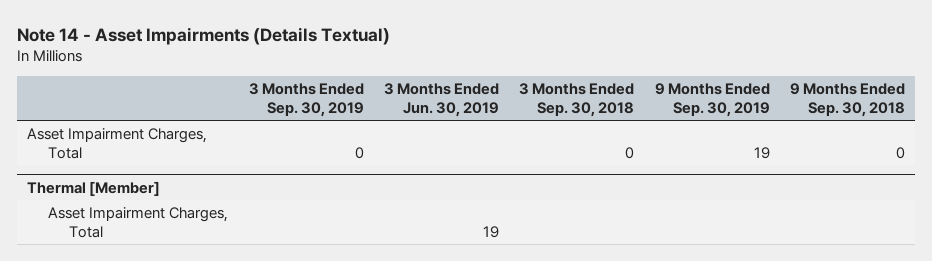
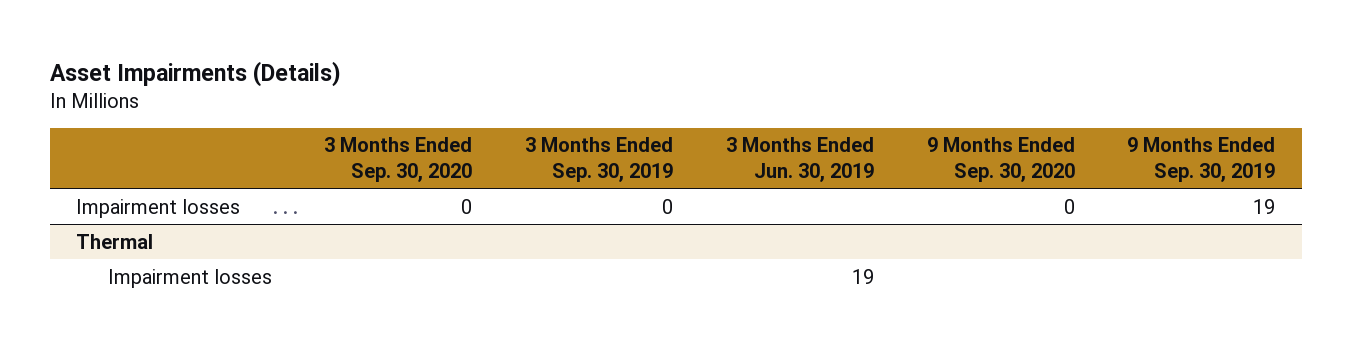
[16,26,390,45] Note 14 - Asset Impairments (Details Textual) -> [49,60,341,87] Asset Impairments (Details)
[519,83,635,118] 3 Months Ended Sep. 30, 2018 -> none
[790,83,906,118] 9 Months Ended Sep. 30, 2018 -> none
none -> [324,137,473,182] 3 Months Ended Sep. 30, 2020
none -> [926,137,1075,182] 9 Months Ended Sep. 30, 2020
[27,128,208,160] Asset Impairment Charges, Total -> [76,198,241,218] Impairment losses
[27,180,161,196] Thermal [Member] -> [76,233,154,249] Thermal
[48,207,229,239] Asset Impairment Charges, Total -> [107,268,272,288] Impairment losses

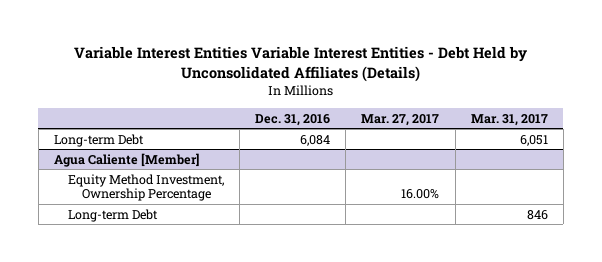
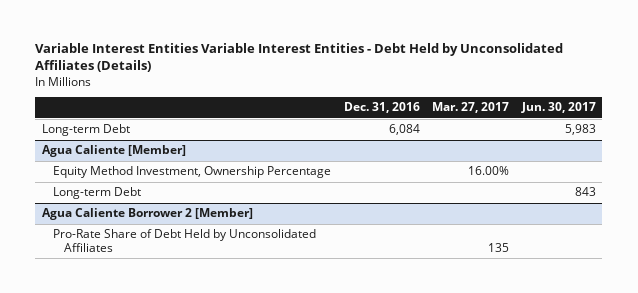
[470,113,548,126] Mar. 31, 2017 -> none
none -> [521,102,597,114] Jun. 30, 2017
none -> [41,208,253,221] Agua Caliente Borrower 2 [Member]
none -> [52,229,316,252] Pro-Rate Share of Debt Held by Unconsolidated Affiliates

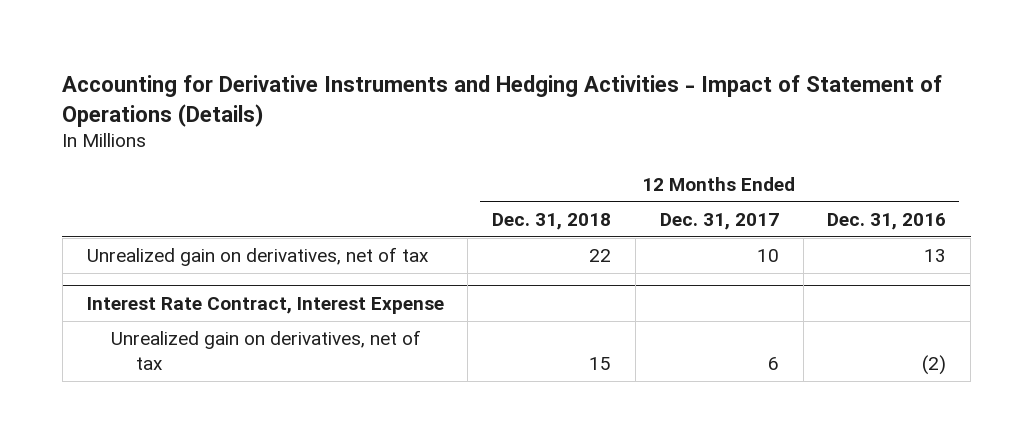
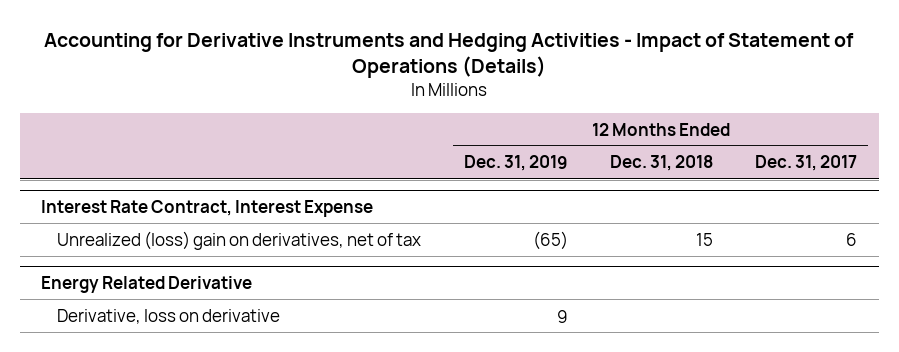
[827,213,947,231] Dec. 31, 2016 -> none
none -> [463,155,568,172] Dec. 31, 2019
[86,247,429,267] Unrealized gain on derivatives, net of tax -> none
[111,330,422,371] Unrealized gain on derivatives, net of tax -> [57,230,422,250] Unrealized (loss) gain on derivatives, net of tax
none -> [41,275,253,293] Energy Related Derivative
none -> [57,308,281,324] Derivative, loss on derivative

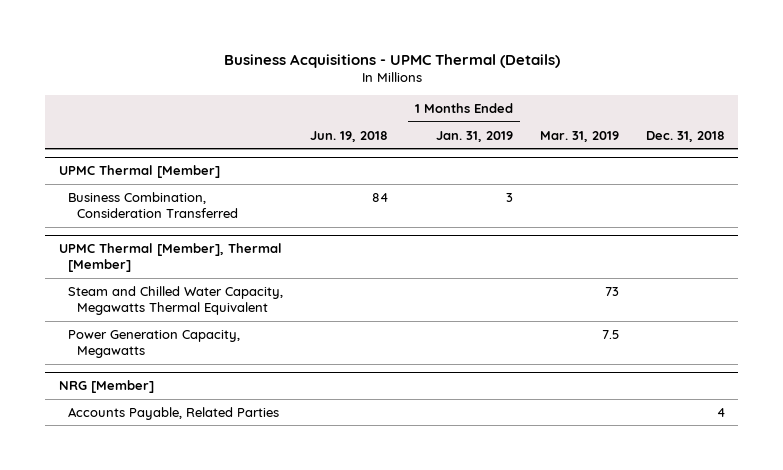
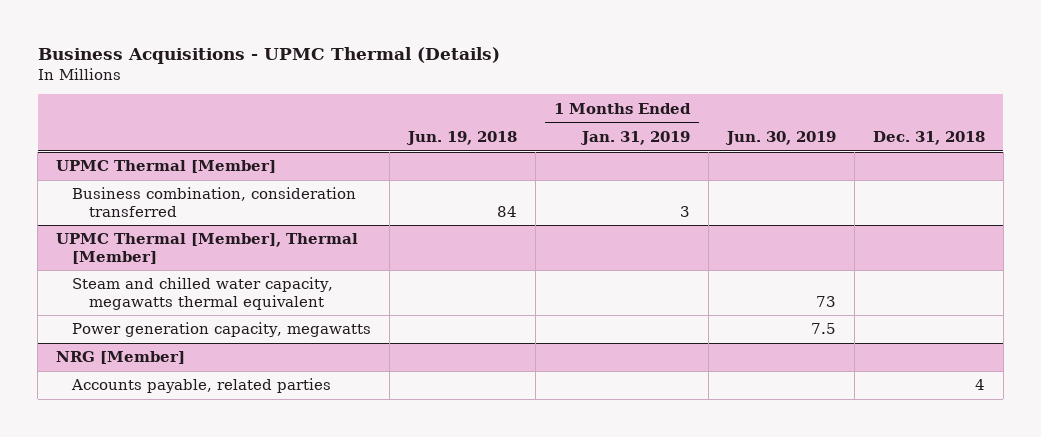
[539,130,619,142] Mar. 31, 2019 -> none
none -> [725,130,837,145] Jun. 30, 2019
[67,191,239,219] Business Combination, Consideration Transferred -> [72,187,357,217] Business combination, consideration transferred
[67,285,283,316] Steam and Chilled Water Capacity, Megawatts Thermal Equivalent -> [72,277,334,310] Steam and chilled water capacity, megawatts thermal equivalent
[67,329,240,359] Power Generation Capacity, Megawatts -> [72,322,372,338] Power generation capacity, megawatts
[67,406,279,420] Accounts Payable, Related Parties -> [71,378,332,394] Accounts payable, related parties

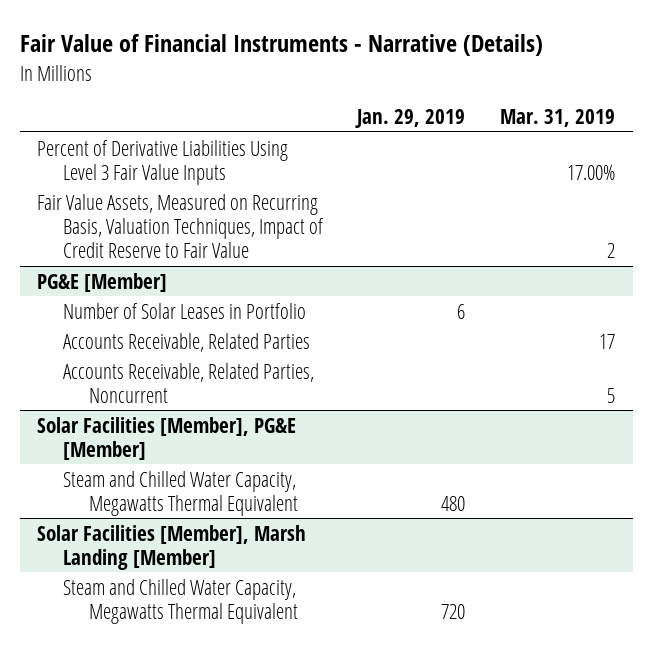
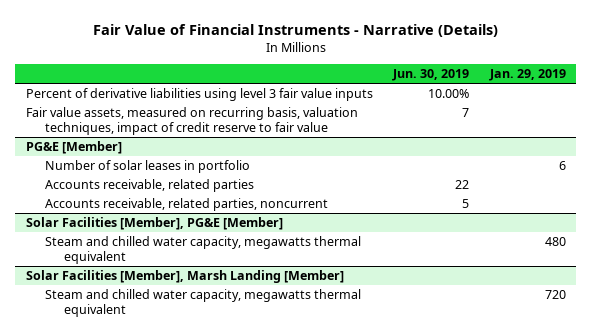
[500,109,616,128] Mar. 31, 2019 -> none
none -> [392,69,470,82] Jun. 30, 2019
[36,139,288,185] Percent of Derivative Liabilities Using Level 3 Fair Value Inputs -> [25,88,373,102] Percent of derivative liabilities using level 3 fair value inputs
[36,193,324,259] Fair Value Assets, Measured on Recurring Basis, Valuation Techniques, Impact of Credit Reserve to Fair Value -> [25,107,358,136] Fair value assets, measured on recurring basis, valuation techniques, impact of credit reserve to fair value
[62,302,306,319] Number of Solar Leases in Portfolio -> [44,160,250,174] Number of solar leases in portfolio
[62,332,310,352] Accounts Receivable, Related Parties -> [44,179,254,193] Accounts receivable, related parties
[62,362,314,403] Accounts Receivable, Related Parties, Noncurrent -> [44,198,328,212] Accounts receivable, related parties, noncurrent
[62,470,298,516] Steam and Chilled Water Capacity, Megawatts Thermal Equivalent -> [44,236,361,265] Steam and chilled water capacity, megawatts thermal equivalent
[62,578,298,624] Steam and Chilled Water Capacity, Megawatts Thermal Equivalent -> [44,289,361,318] Steam and chilled water capacity, megawatts thermal equivalent

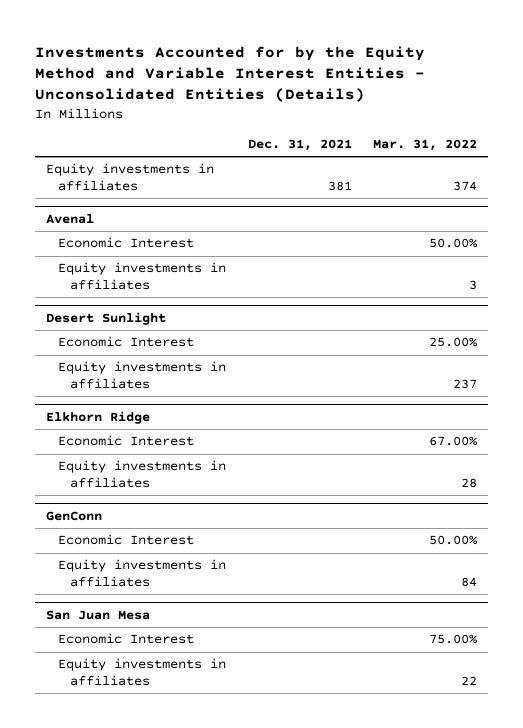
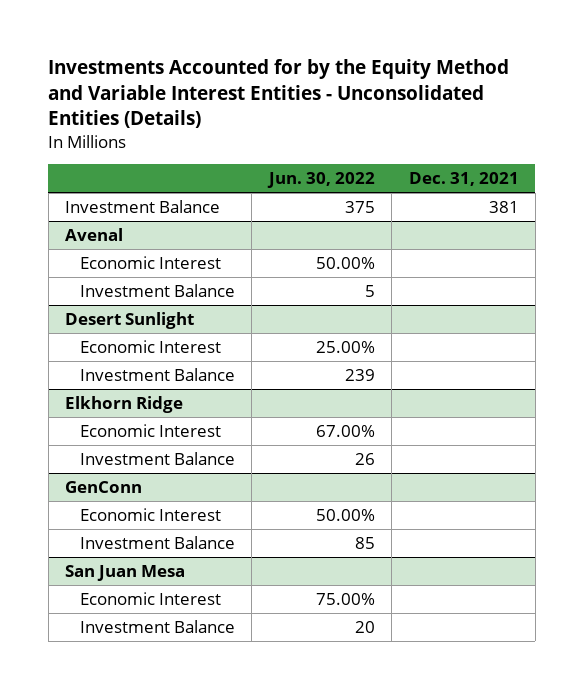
[373,139,478,152] Mar. 31, 2022 -> none
none -> [266,172,375,189] Jun. 30, 2022
[46,163,215,192] Equity investments in affiliates -> [65,199,221,213] Investment Balance
[57,262,226,291] Equity investments in affiliates -> [80,283,236,297] Investment Balance
[57,361,226,390] Equity investments in affiliates -> [80,367,236,381] Investment Balance
[57,460,226,489] Equity investments in affiliates -> [80,451,236,465] Investment Balance
[57,559,226,588] Equity investments in affiliates -> [80,535,236,549] Investment Balance
[57,658,226,687] Equity investments in affiliates -> [80,619,236,633] Investment Balance

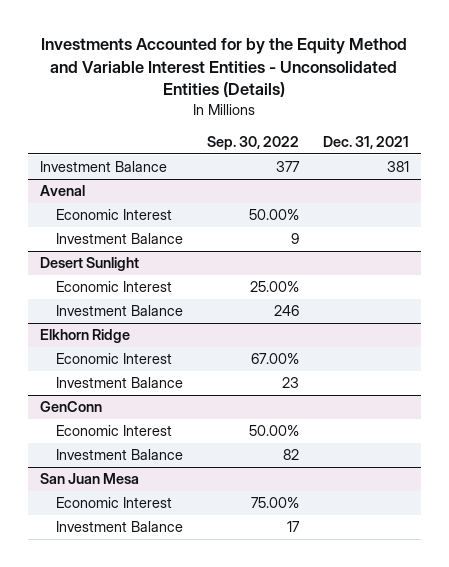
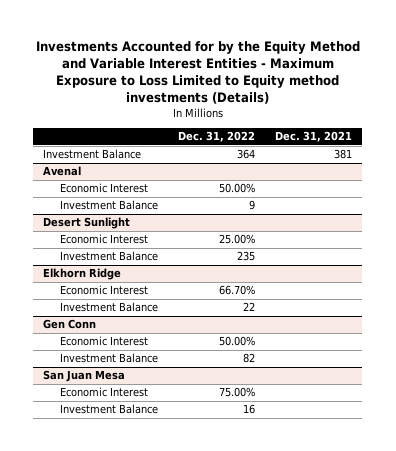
[41,38,408,98] Investments Accounted for by the Equity Method and Variable Interest Entities - Unconsolidated Entities (Details) -> [35,40,360,104] Investments Accounted for by the Equity Method and Variable Interest Entities - Maximum Exposure to Loss Limited to Equity method investments (Details)
[206,135,299,150] Sep. 30, 2022 -> none
none -> [178,131,256,143] Dec. 31, 2022
[39,401,102,413] GenConn -> [43,319,97,330] Gen Conn

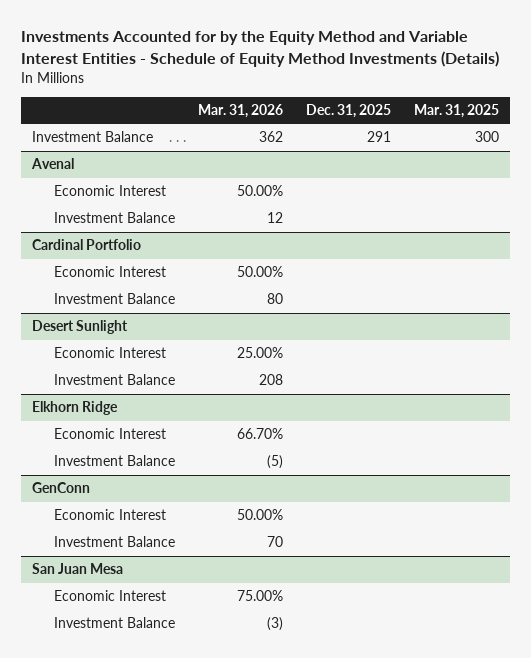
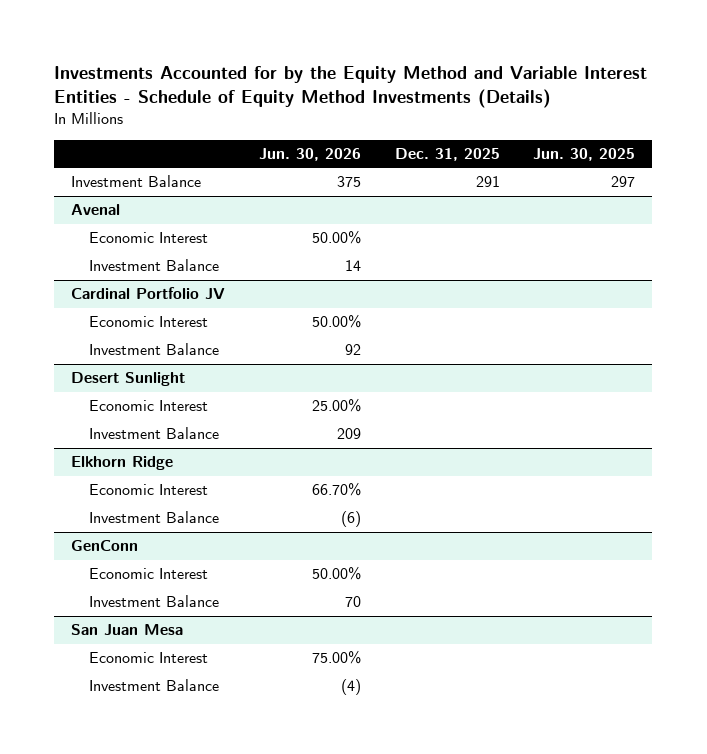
[197,103,283,118] Mar. 31, 2026 -> none
[413,103,499,118] Mar. 31, 2025 -> none
none -> [259,148,362,162] Jun. 30, 2026
none -> [533,148,636,162] Jun. 30, 2025
[32,239,142,251] Cardinal Portfolio -> [71,287,226,300] Cardinal Portfolio JV

